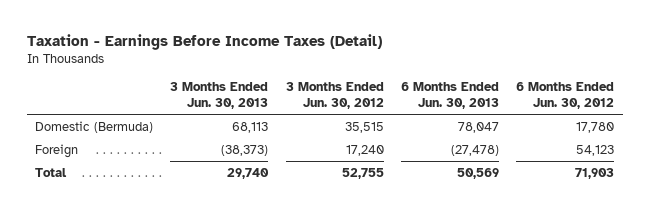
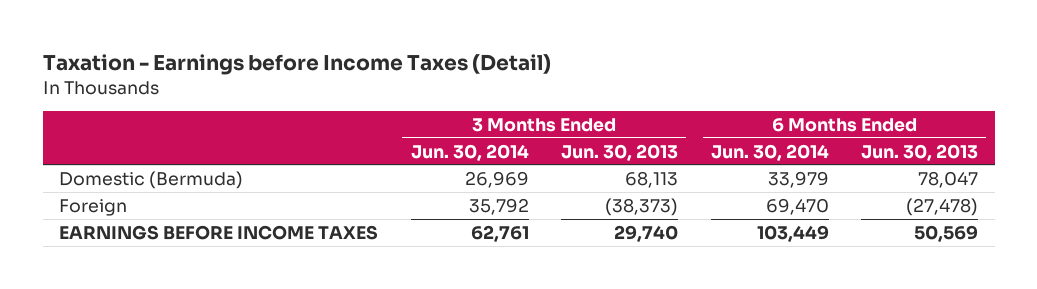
[26,33,382,50] Taxation - Earnings Before Income Taxes (Detail) -> [42,53,551,75] Taxation - Earnings before Income Taxes (Detail)
[285,81,384,109] 3 Months Ended Jun. 30, 2012 -> none
[516,81,615,109] 6 Months Ended Jun. 30, 2012 -> none
none -> [410,143,529,161] Jun. 30, 2014
none -> [710,143,829,161] Jun. 30, 2014
[35,167,68,177] Total -> [58,224,378,240] EARNINGS BEFORE INCOME TAXES

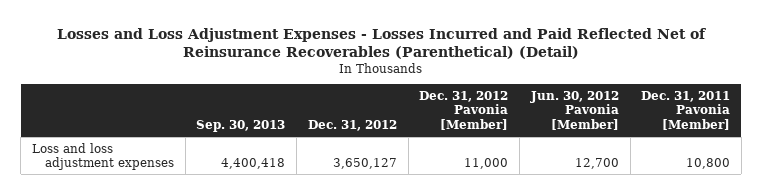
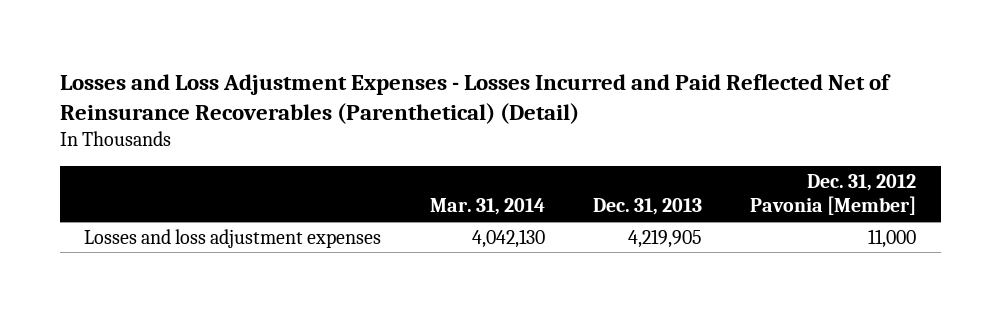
[196,119,286,132] Sep. 30, 2013 -> none
[307,119,397,131] Dec. 31, 2012 -> none
[529,91,619,130] Jun. 30, 2012 Pavonia [Member] -> none
[641,91,731,130] Dec. 31, 2011 Pavonia [Member] -> none
none -> [429,198,545,216] Mar. 31, 2014
none -> [592,198,702,216] Dec. 31, 2013
[32,142,174,171] Loss and loss adjustment expenses -> [84,228,382,248] Losses and loss adjustment expenses

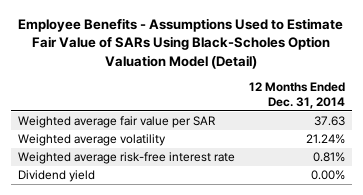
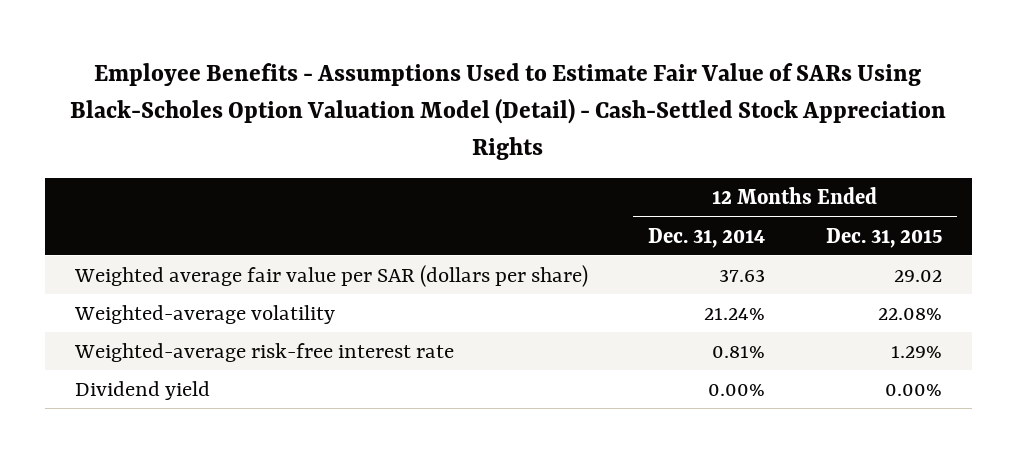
[18,18,344,69] Employee Benefits - Assumptions Used to Estimate Fair Value of SARs Using Black-Scholes Option Valuation Model (Detail) -> [70,63,947,160] Employee Benefits - Assumptions Used to Estimate Fair Value of SARs Using Black-Scholes Option Valuation Model (Detail) - Cash-Settled Stock Appreciation Rights
none -> [825,227,942,248] Dec. 31, 2015
[17,116,216,129] Weighted average fair value per SAR -> [73,264,588,287] Weighted average fair value per SAR (dollars per share)
[17,134,166,147] Weighted average volatility -> [73,304,335,324] Weighted-average volatility
[17,152,235,165] Weighted average risk-free interest rate -> [73,342,454,362] Weighted-average risk-free interest rate

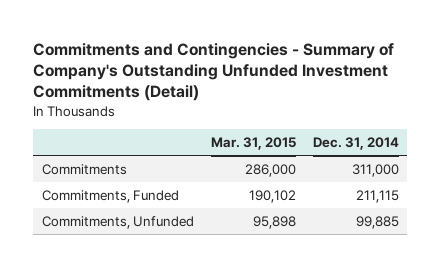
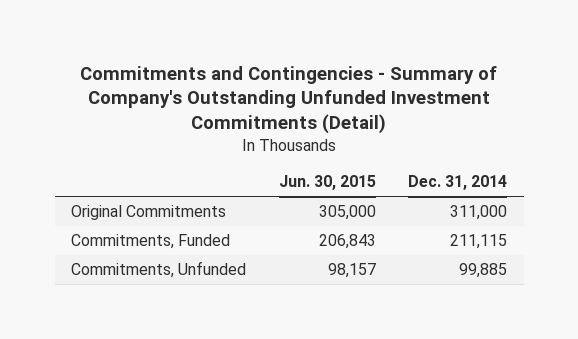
[210,137,296,151] Mar. 31, 2015 -> none
none -> [278,175,376,191] Jun. 30, 2015
[41,163,127,175] Commitments -> [71,205,227,221] Original Commitments

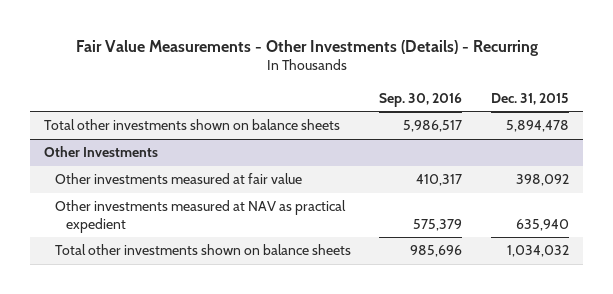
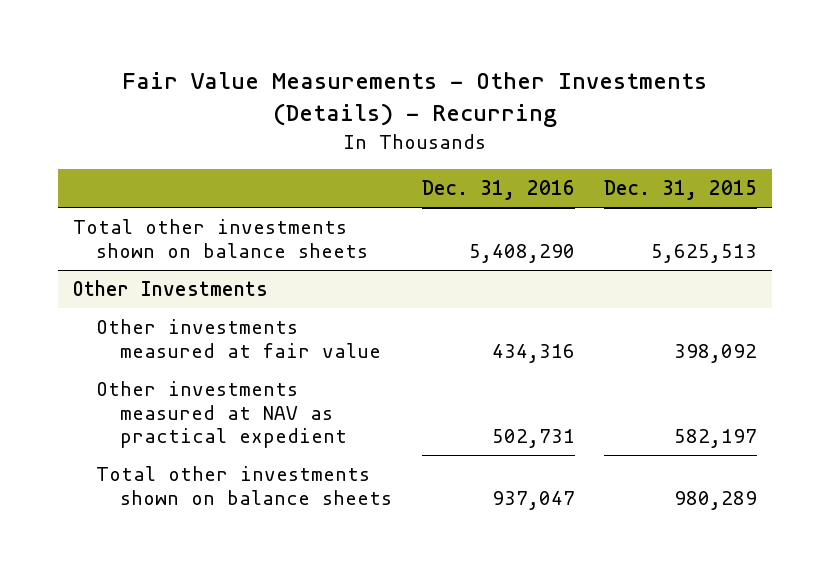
[379,92,463,107] Sep. 30, 2016 -> none
none -> [421,180,575,201] Dec. 31, 2016
[505,120,569,133] 5,894,478 -> [651,243,758,263] 5,625,513
[515,218,569,231] 635,940 -> [674,429,758,449] 582,197
[506,245,569,258] 1,034,032 -> [674,490,758,510] 980,289

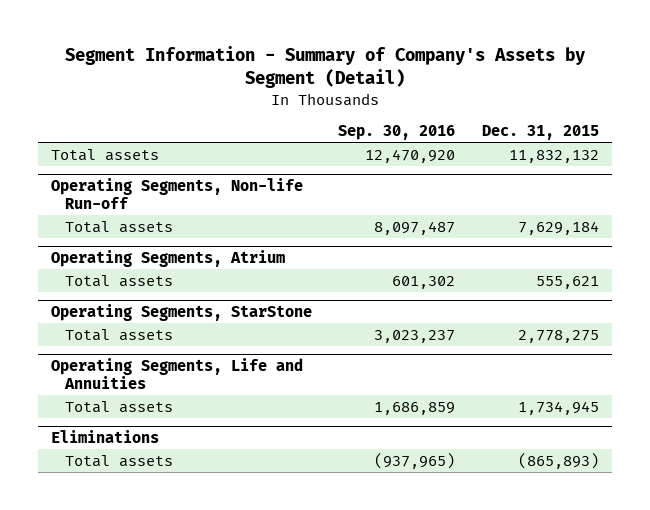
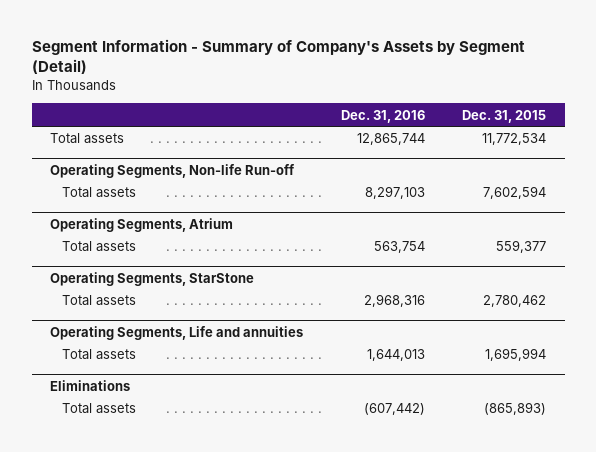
[338,125,456,141] Sep. 30, 2016 -> none
none -> [340,109,425,123] Dec. 31, 2016
[508,149,599,163] 11,832,132 -> [481,133,546,146] 11,772,534
[517,220,599,235] 7,629,184 -> [482,186,546,200] 7,602,594
[535,275,599,289] 555,621 -> [495,240,546,254] 559,377
[517,329,599,343] 2,778,275 -> [482,295,546,308] 2,780,462
[51,358,304,389] Operating Segments, Life and Annuities -> [50,325,304,340] Operating Segments, Life and annuities
[517,400,599,415] 1,734,945 -> [484,348,546,362] 1,695,994

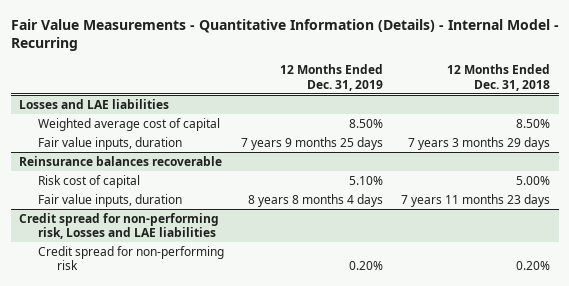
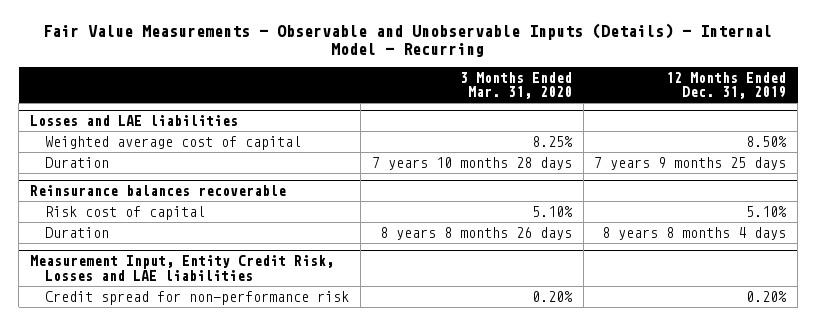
[10,18,559,52] Fair Value Measurements - Quantitative Information (Details) - Internal Model - Recurring -> [43,22,773,57] Fair Value Measurements - Observable and Unobservable Inputs (Details) - Internal Model - Recurring
[446,64,550,91] 12 Months Ended Dec. 31, 2018 -> none
none -> [459,71,572,99] 3 Months Ended Mar. 31, 2020
[37,136,182,150] Fair value inputs, duration -> [45,156,110,168] Duration
[19,212,220,240] Credit spread for non-performing risk, Losses and LAE liabilities -> none
[37,193,182,207] Fair value inputs, duration -> [45,226,110,238] Duration
none -> [30,255,335,281] Measurement Input, Entity Credit Risk, Losses and LAE liabilities
[37,245,224,271] Credit spread for non-performing risk -> [45,290,350,305] Credit spread for non-performance risk

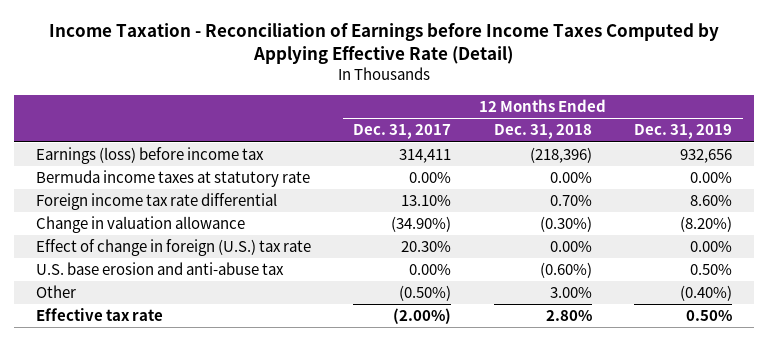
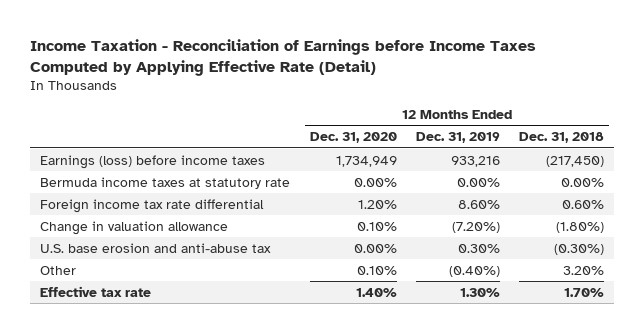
[353,124,452,140] Dec. 31, 2017 -> none
none -> [309,131,397,143] Dec. 31, 2020
[35,147,264,165] Earnings (loss) before income tax -> [40,154,266,169] Earnings (loss) before income taxes
[529,147,592,164] (218,396) -> [546,155,605,167] (217,450)
[680,149,733,164] 932,656 -> [450,155,500,167] 933,216
[35,239,311,257] Effect of change in foreign (U.S.) tax rate -> none
[549,195,592,207] 0.70% -> [562,199,605,209] 0.60%
[539,216,592,233] (0.30%) -> [556,221,605,233] (1.80%)
[680,216,733,233] (8.20%) -> [451,221,500,233] (7.20%)
[539,262,592,279] (0.60%) -> [554,243,605,255] (0.30%)
[690,264,733,276] 0.50% -> [457,243,500,253] 0.30%
[549,287,592,299] 3.00% -> [563,265,605,275] 3.20%
[545,310,592,322] 2.80% -> [564,287,605,297] 1.70%
[686,310,733,322] 0.50% -> [459,287,500,297] 1.30%

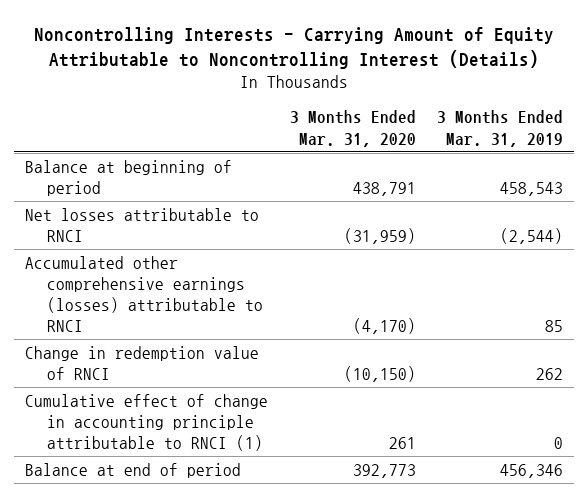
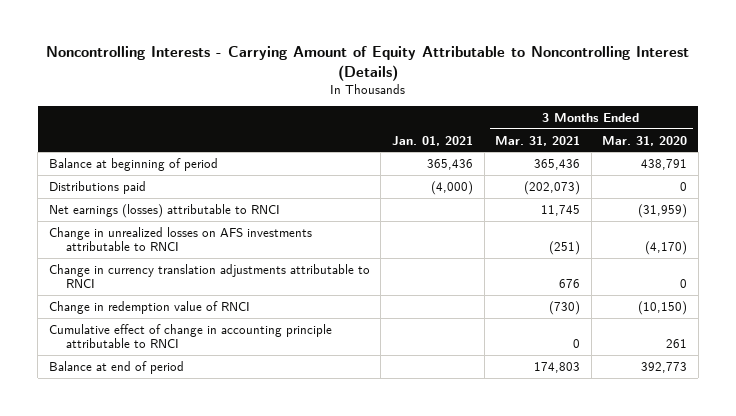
[437,110,564,147] 3 Months Ended Mar. 31, 2019 -> none
none -> [392,135,474,146] Jan. 01, 2021
none -> [495,135,581,146] Mar. 31, 2021
none -> [48,180,146,194] Distributions paid
[24,207,259,242] Net losses attributable to RNCI -> [48,203,280,218] Net earnings (losses) attributable to RNCI
[24,255,264,333] Accumulated other comprehensive earnings (losses) attributable to RNCI -> [48,226,312,252] Change in unrealized losses on AFS investments attributable to RNCI
none -> [48,263,370,289] Change in currency translation adjustments attributable to RNCI
[24,393,268,452] Cumulative effect of change in accounting principle attributable to RNCI (1) -> [48,323,332,349] Cumulative effect of change in accounting principle attributable to RNCI

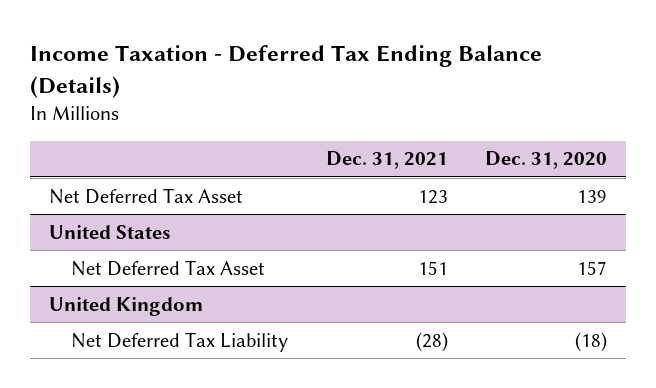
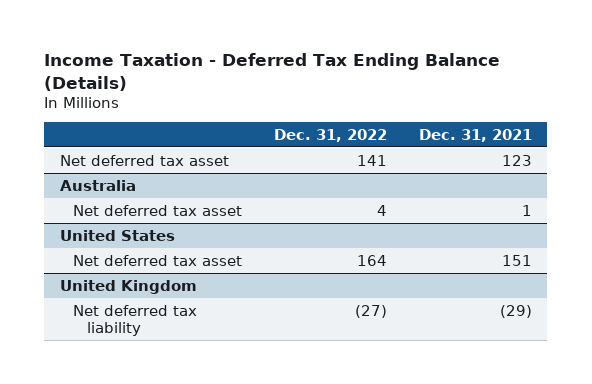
[485,151,608,170] Dec. 31, 2020 -> none
none -> [274,128,388,142] Dec. 31, 2022
[48,187,243,204] Net Deferred Tax Asset -> [60,154,230,166] Net deferred tax asset
none -> [60,179,137,191] Australia
none -> [73,204,243,216] Net deferred tax asset
[71,259,266,276] Net Deferred Tax Asset -> [73,254,243,266] Net deferred tax asset
[71,331,289,352] Net Deferred Tax Liability -> [73,304,198,337] Net deferred tax liability
[415,331,448,352] (28) -> [499,304,532,318] (29)

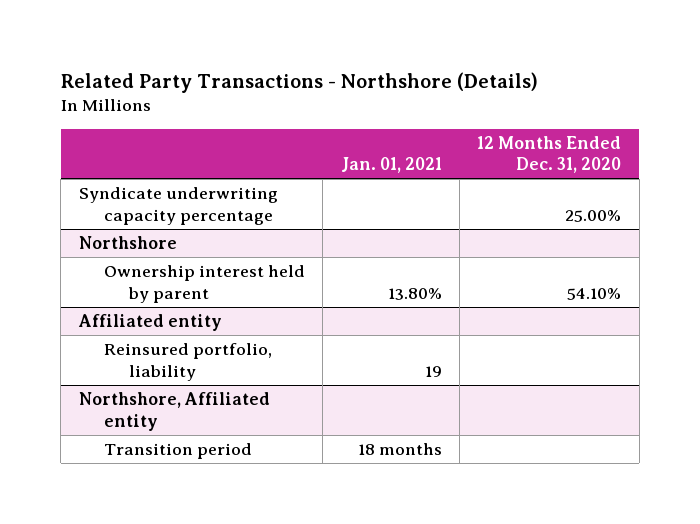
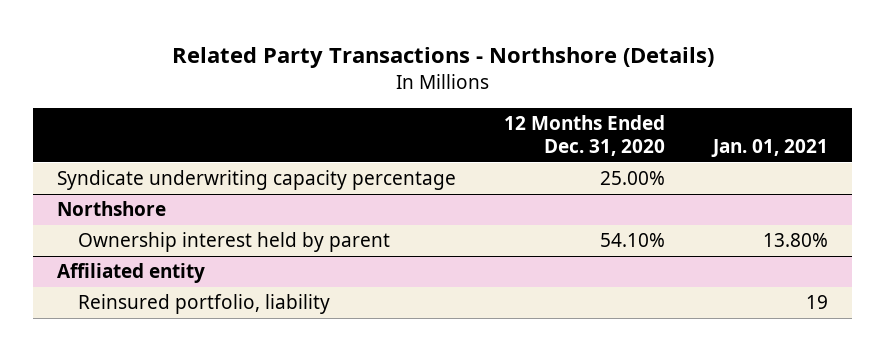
[78,392,270,431] Northshore, Affiliated entity -> none
[103,443,252,460] Transition period -> none

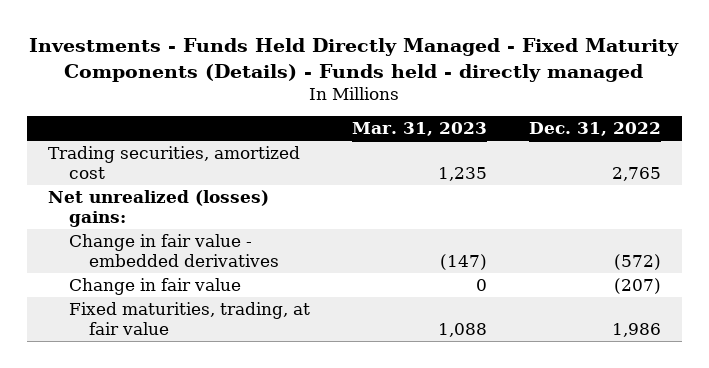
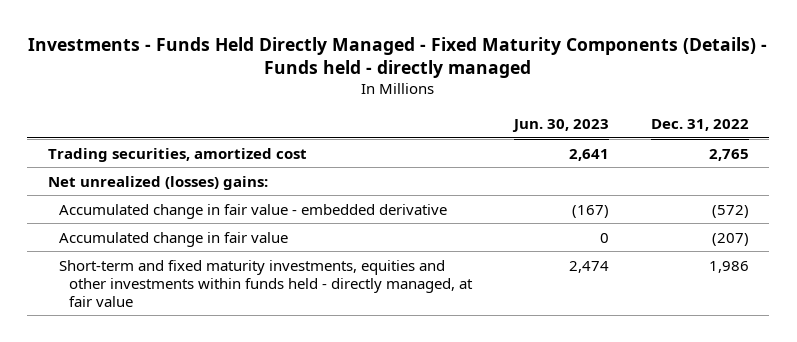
[351,122,487,137] Mar. 31, 2023 -> none
none -> [511,118,609,132] Jun. 30, 2023
[68,234,280,267] Change in fair value - embedded derivatives -> [58,203,447,219] Accumulated change in fair value - embedded derivative
[68,278,241,296] Change in fair value -> [58,231,288,247] Accumulated change in fair value
[68,302,310,335] Fixed maturities, trading, at fair value -> [58,259,474,307] Short-term and fixed maturity investments, equities and other investments within funds held - directly managed, at fair value

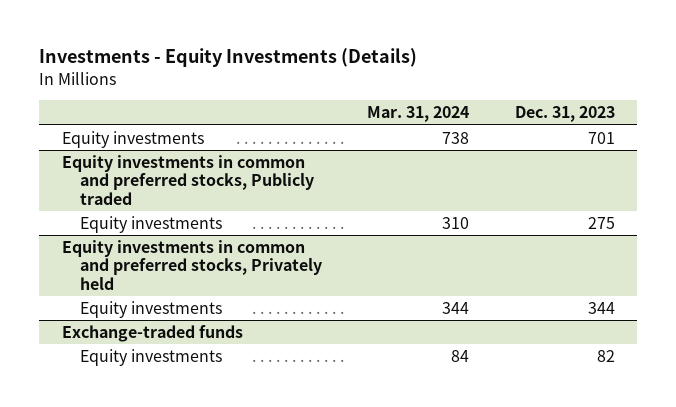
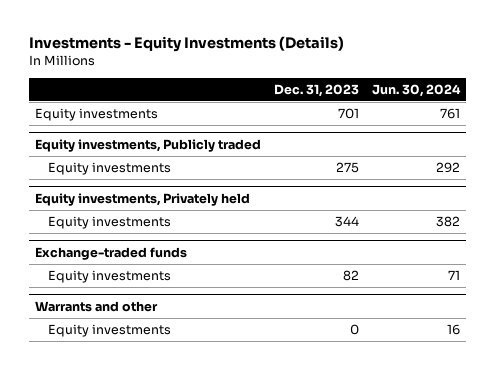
[367,106,470,123] Mar. 31, 2024 -> none
none -> [372,83,462,97] Jun. 30, 2024
[61,154,314,206] Equity investments in common and preferred stocks, Publicly traded -> none
none -> [35,138,262,152] Equity investments, Publicly traded
[61,239,322,291] Equity investments in common and preferred stocks, Privately held -> none
none -> [35,192,251,206] Equity investments, Privately held
none -> [35,300,159,312] Warrants and other
none -> [47,324,171,338] Equity investments

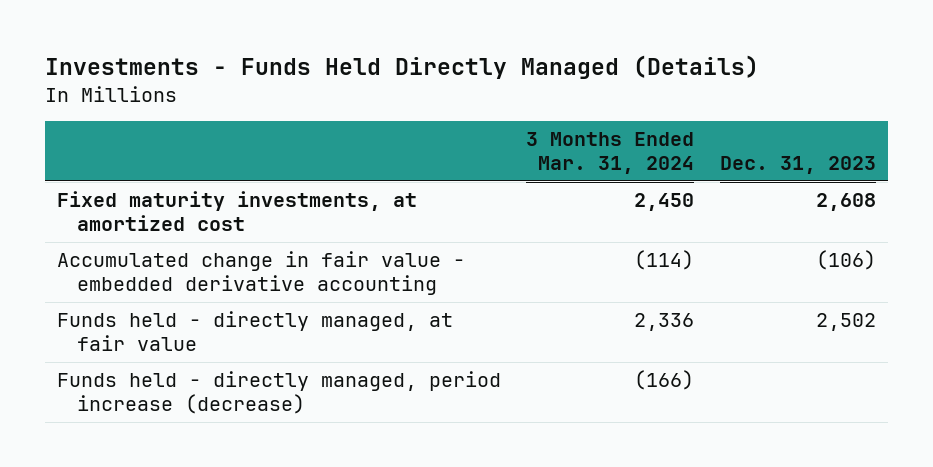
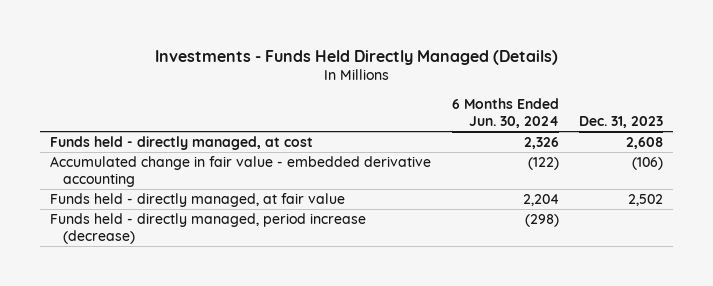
[526,132,695,175] 3 Months Ended Mar. 31, 2024 -> none
none -> [451,98,559,128] 6 Months Ended Jun. 30, 2024
[57,191,418,231] Fixed maturity investments, at amortized cost -> [50,136,314,151] Funds held - directly managed, at cost

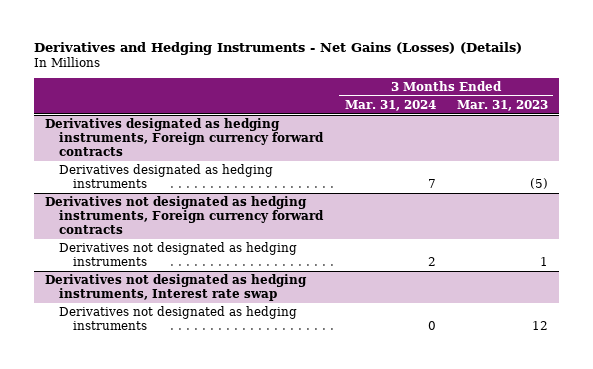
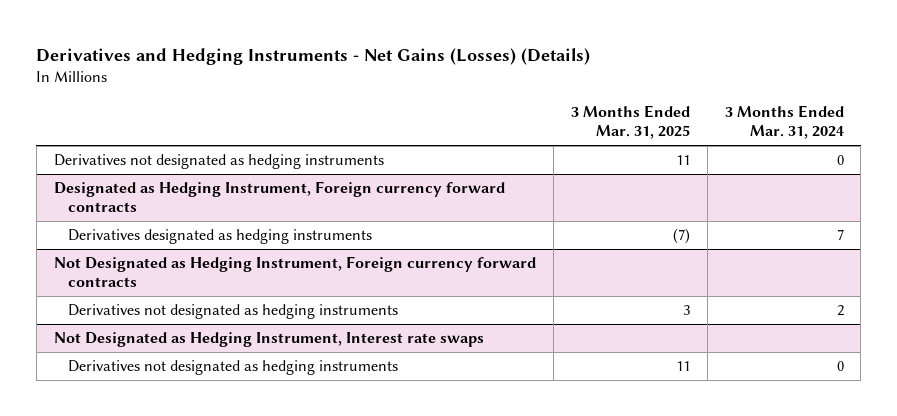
[457,99,549,111] Mar. 31, 2023 -> none
none -> [570,105,690,140] 3 Months Ended Mar. 31, 2025
none -> [53,154,384,170] Derivatives not designated as hedging instruments
[45,117,325,156] Derivatives designated as hedging instruments, Foreign currency forward contracts -> [53,181,505,212] Designated as Hedging Instrument, Foreign currency forward contracts
[45,195,325,234] Derivatives not designated as hedging instruments, Foreign currency forward contracts -> [53,256,536,287] Not Designated as Hedging Instrument, Foreign currency forward contracts
[45,273,308,301] Derivatives not designated as hedging instruments, Interest rate swap -> [53,332,484,348] Not Designated as Hedging Instrument, Interest rate swaps

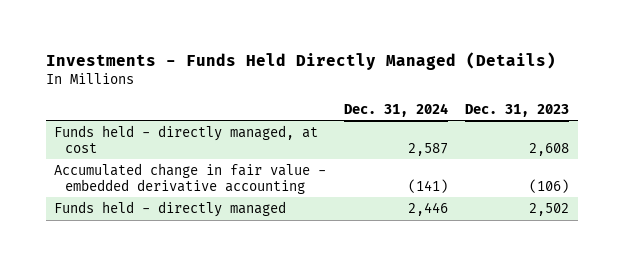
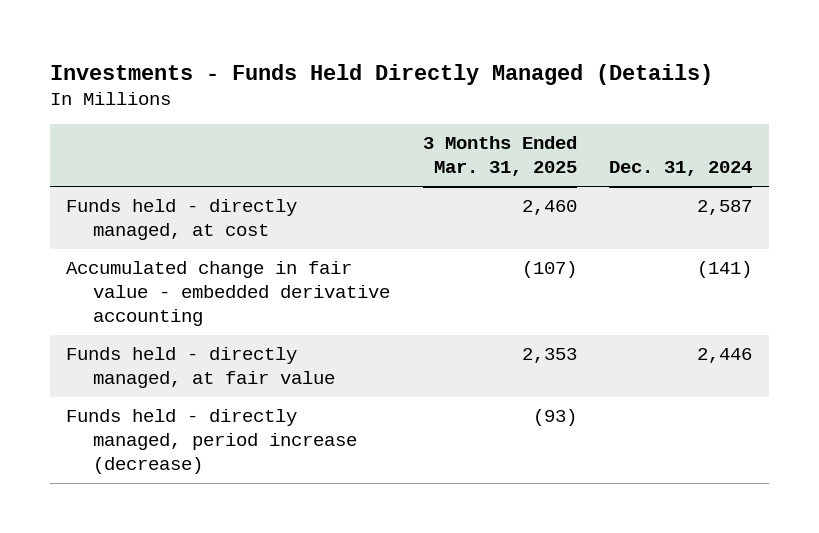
[465,103,570,117] Dec. 31, 2023 -> none
none -> [422,136,577,177] 3 Months Ended Mar. 31, 2025
[54,201,287,218] Funds held - directly managed -> [66,347,336,389] Funds held - directly managed, at fair value
none -> [66,409,358,475] Funds held - directly managed, period increase (decrease)

